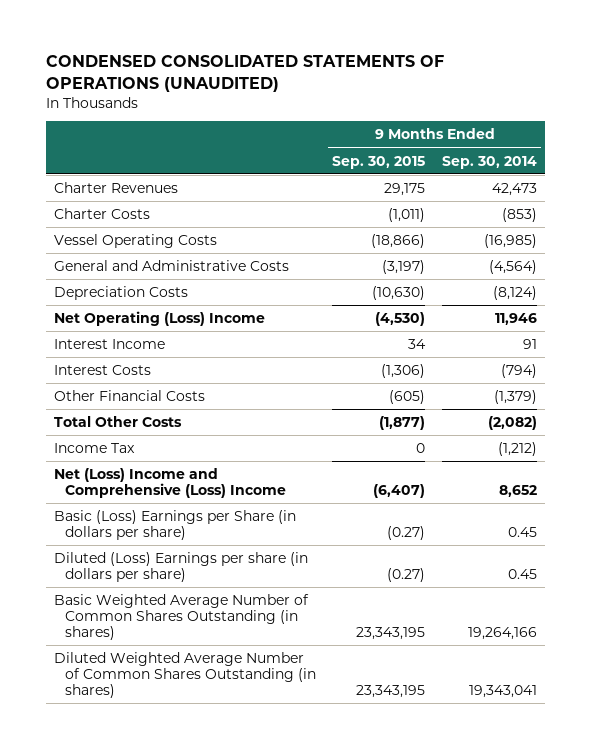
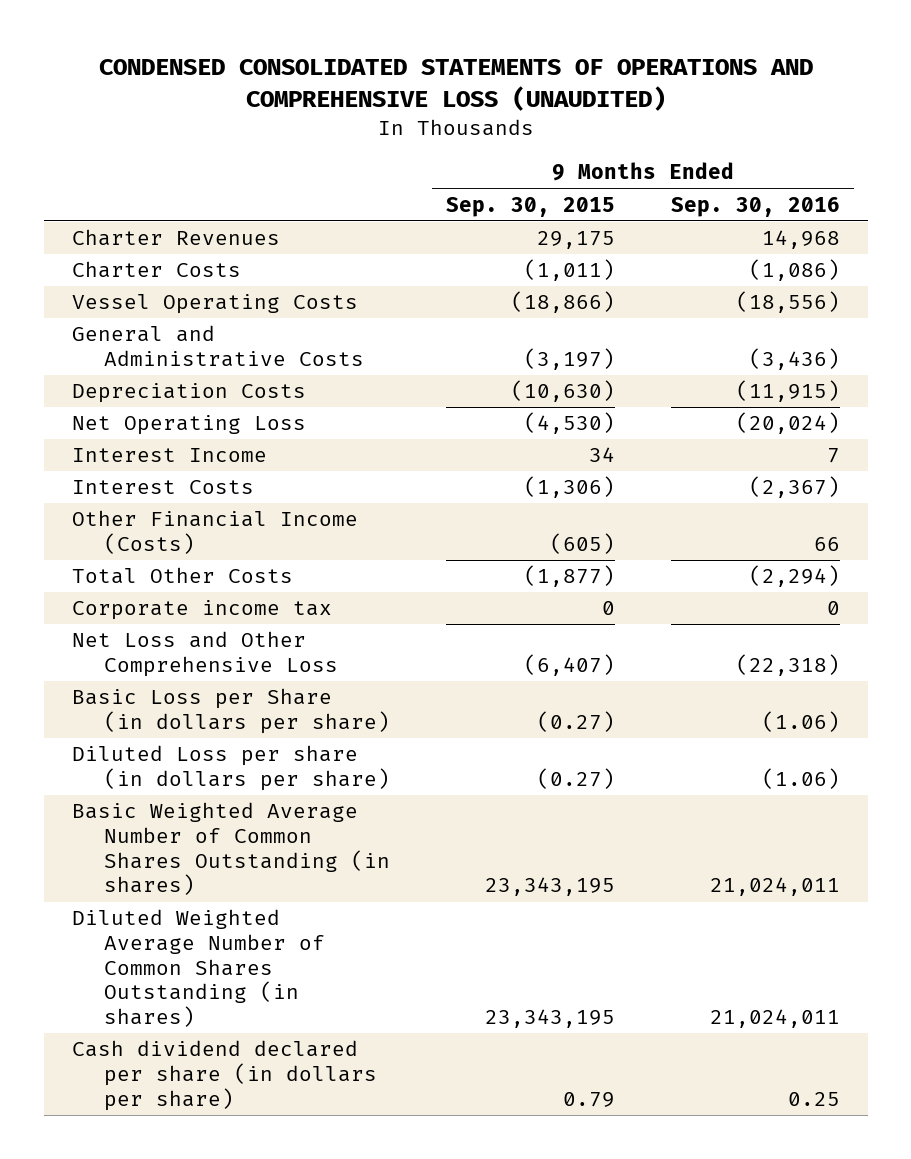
[45,55,444,92] CONDENSED CONSOLIDATED STATEMENTS OF OPERATIONS (UNAUDITED) -> [98,59,813,112] CONDENSED CONSOLIDATED STATEMENTS OF OPERATIONS AND COMPREHENSIVE LOSS (UNAUDITED)
[441,155,537,169] Sep. 30, 2014 -> none
none -> [670,196,840,217] Sep. 30, 2016
[53,310,265,326] Net Operating (Loss) Income -> [71,415,306,436] Net Operating Loss
[53,389,205,401] Other Financial Costs -> [71,510,358,555] Other Financial Income (Costs)
[53,442,135,453] Income Tax -> [71,600,332,621] Corporate income tax
[53,467,287,498] Net (Loss) Income and Comprehensive (Loss) Income -> [71,631,338,678] Net Loss and Other Comprehensive Loss
[53,509,296,540] Basic (Loss) Earnings per Share (in dollars per share) -> [71,688,390,735] Basic Loss per Share (in dollars per share)
[53,551,308,582] Diluted (Loss) Earnings per share (in dollars per share) -> [71,745,390,792] Diluted Loss per share (in dollars per share)
none -> [71,1040,377,1111] Cash dividend declared per share (in dollars per share)

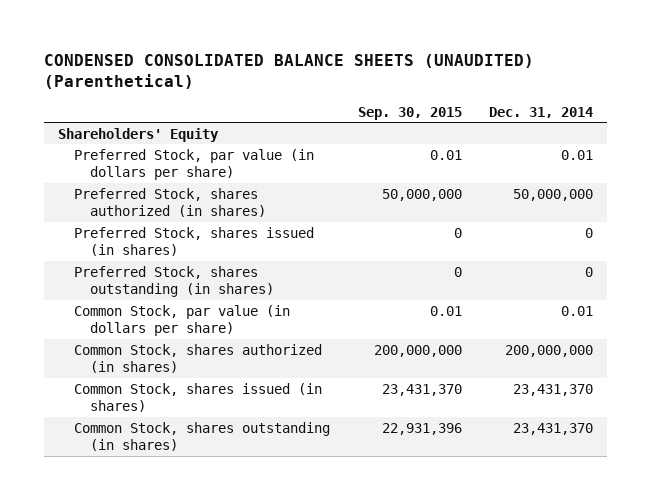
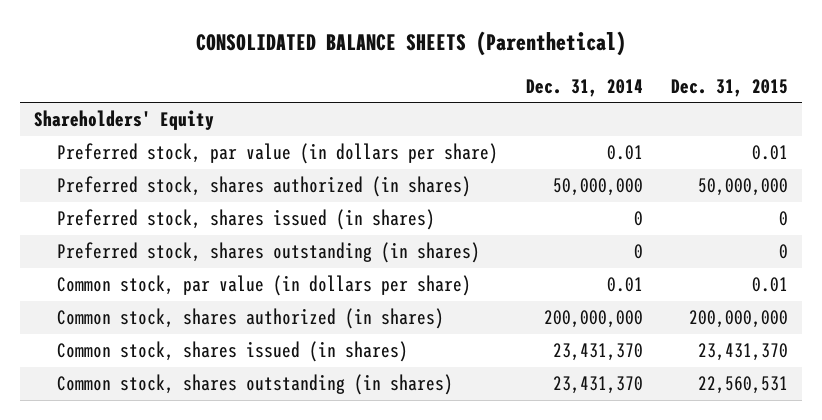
[44,53,535,90] CONDENSED CONSOLIDATED BALANCE SHEETS (UNAUDITED) (Parenthetical) -> [195,30,626,56] CONSOLIDATED BALANCE SHEETS (Parenthetical)
[357,106,462,120] Sep. 30, 2015 -> none
none -> [671,78,789,97] Dec. 31, 2015
[73,148,314,181] Preferred Stock, par value (in dollars per share) -> [57,143,499,165] Preferred stock, par value (in dollars per share)
[73,187,266,218] Preferred Stock, shares authorized (in shares) -> [57,176,472,198] Preferred stock, shares authorized (in shares)
[73,226,314,257] Preferred Stock, shares issued (in shares) -> [57,209,436,231] Preferred stock, shares issued (in shares)
[73,265,274,298] Preferred Stock, shares outstanding (in shares) -> [57,242,481,264] Preferred stock, shares outstanding (in shares)
[73,304,290,337] Common Stock, par value (in dollars per share) -> [57,275,472,297] Common stock, par value (in dollars per share)
[73,343,322,374] Common Stock, shares authorized (in shares) -> [57,308,445,330] Common stock, shares authorized (in shares)
[73,382,322,413] Common Stock, shares issued (in shares) -> [57,341,409,363] Common stock, shares issued (in shares)
[73,421,330,452] Common Stock, shares outstanding (in shares) -> [57,374,454,396] Common stock, shares outstanding (in shares)

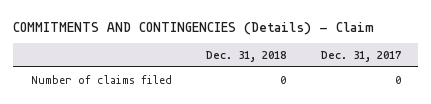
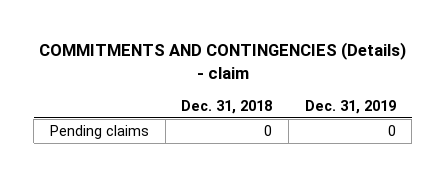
[13,21,375,35] COMMITMENTS AND CONTINGENCIES (Details) - Claim -> [38,42,406,79] COMMITMENTS AND CONTINGENCIES (Details) - claim
[320,51,401,63] Dec. 31, 2017 -> none
none -> [304,99,396,114] Dec. 31, 2019
[30,74,172,84] Number of claims filed -> [49,125,149,140] Pending claims

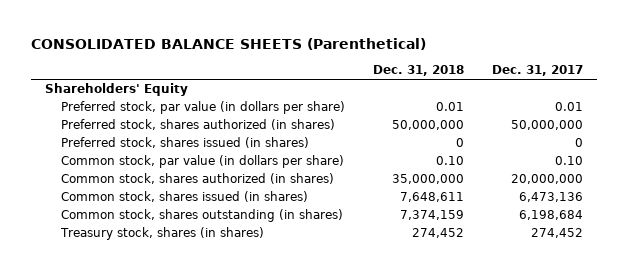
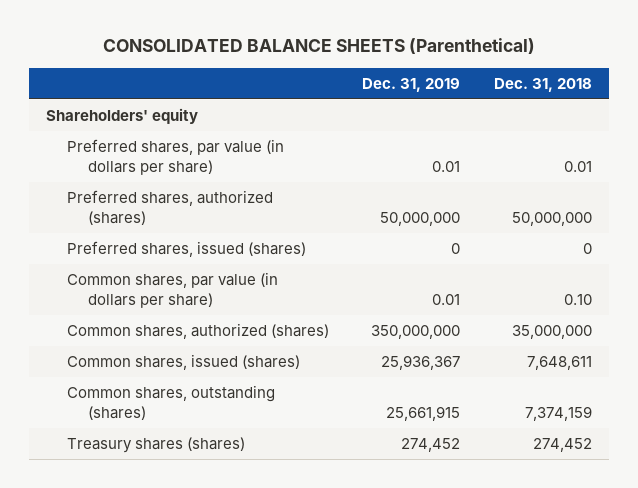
[491,65,583,77] Dec. 31, 2017 -> none
none -> [362,77,461,92] Dec. 31, 2019
[45,83,189,97] Shareholders' Equity -> [45,108,198,125] Shareholders' equity
[61,101,346,115] Preferred stock, par value (in dollars per share) -> [66,139,284,175] Preferred shares, par value (in dollars per share)
[61,119,336,131] Preferred stock, shares authorized (in shares) -> [66,190,273,225] Preferred shares, authorized (shares)
[61,137,310,149] Preferred stock, shares issued (in shares) -> [66,241,306,258] Preferred shares, issued (shares)
[61,155,345,169] Common stock, par value (in dollars per share) -> [66,272,278,308] Common shares, par value (in dollars per share)
[61,173,335,185] Common stock, shares authorized (in shares) -> [66,323,329,340] Common shares, authorized (shares)
[61,191,309,203] Common stock, shares issued (in shares) -> [66,354,300,371] Common shares, issued (shares)
[61,209,344,223] Common stock, shares outstanding (in shares) -> [66,385,275,420] Common shares, outstanding (shares)
[60,227,265,241] Treasury stock, shares (in shares) -> [66,437,245,454] Treasury shares (shares)

